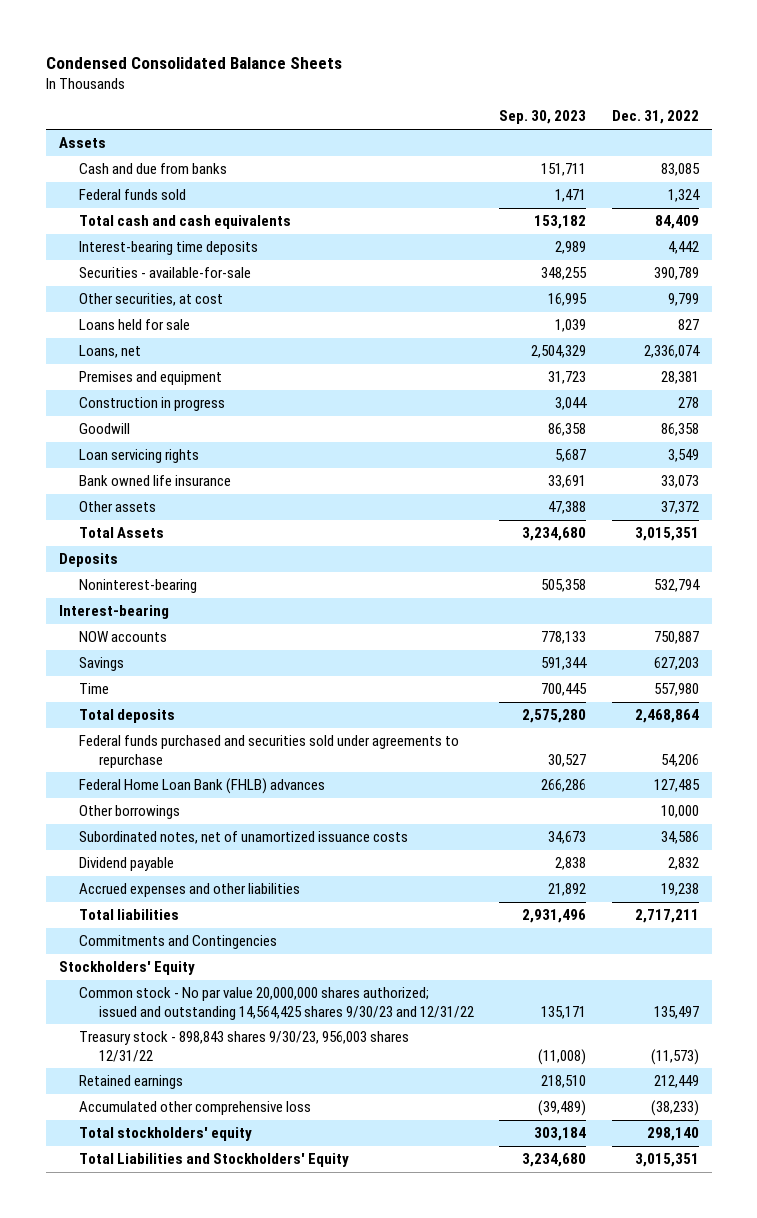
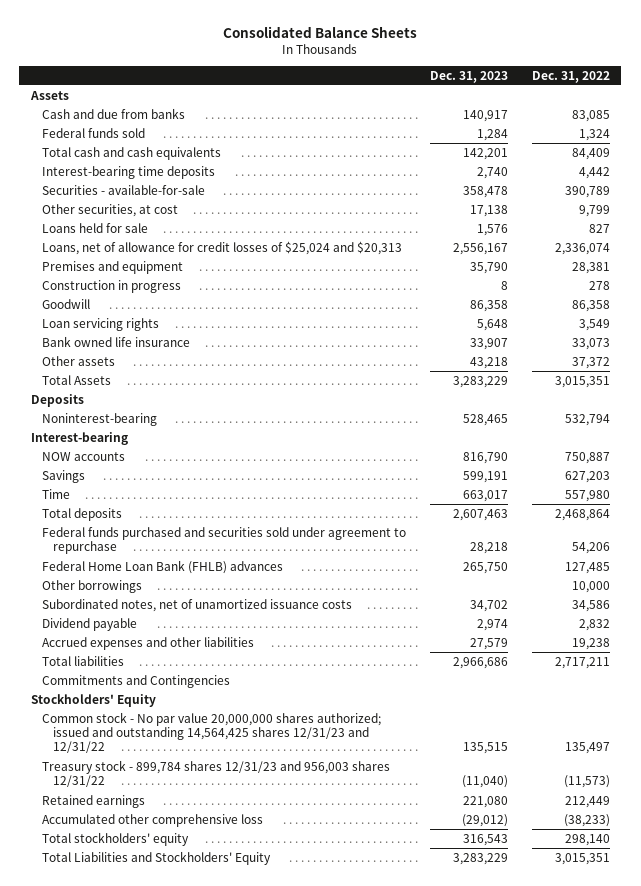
[45,56,342,69] Condensed Consolidated Balance Sheets -> [223,25,418,38] Consolidated Balance Sheets
[499,110,587,125] Sep. 30, 2023 -> none
none -> [429,70,508,83] Dec. 31, 2023
[78,345,141,359] Loans, net -> [42,240,403,255] Loans, net of allowance for credit losses of $25,024 and $20,313
[78,735,459,768] Federal funds purchased and securities sold under agreements to repurchase -> [42,526,407,555] Federal funds purchased and securities sold under agreement to repurchase
[78,987,474,1020] Common stock - No par value 20,000,000 shares authorized; issued and outstanding 14,564,425 shares 9/30/23 and 12/31/22 -> [42,711,382,754] Common stock - No par value 20,000,000 shares authorized; issued and outstanding 14,564,425 shares 12/31/23 and 12/31/22
[78,1031,409,1062] Treasury stock - 898,843 shares 9/30/23, 956,003 shares 12/31/22 -> [42,759,391,788] Treasury stock - 899,784 shares 12/31/23 and 956,003 shares 12/31/22

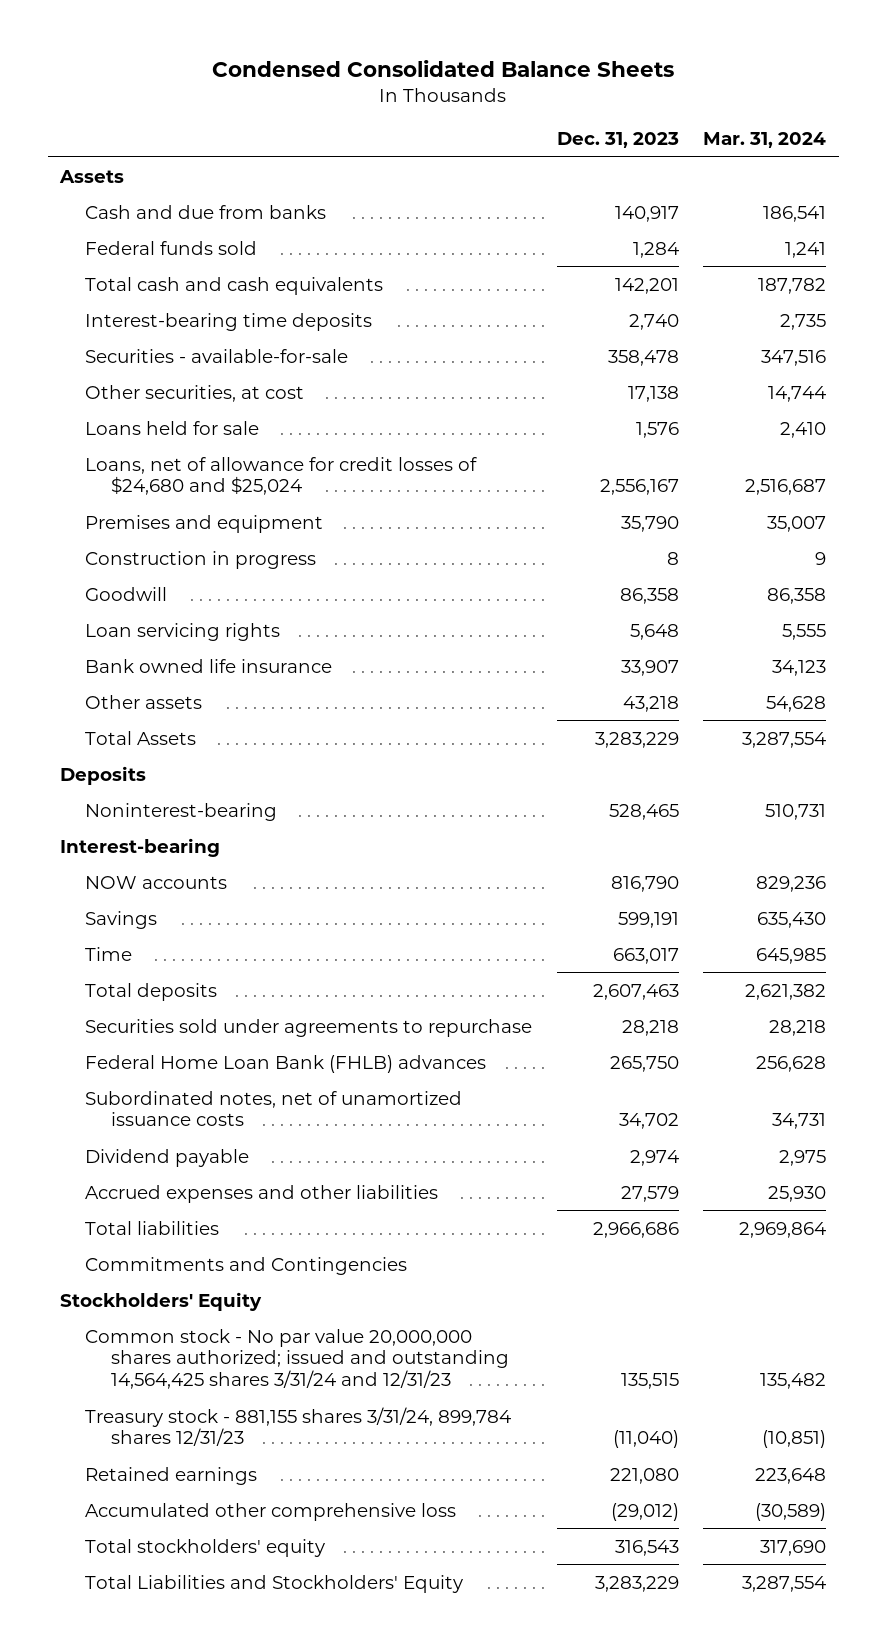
[223,25,418,38] Consolidated Balance Sheets -> [212,59,675,77] Condensed Consolidated Balance Sheets
[531,70,610,83] Dec. 31, 2022 -> none
none -> [703,131,827,148] Mar. 31, 2024
[42,240,403,255] Loans, net of allowance for credit losses of $25,024 and $20,313 -> [85,456,478,496] Loans, net of allowance for credit losses of $24,680 and $25,024
[42,526,407,555] Federal funds purchased and securities sold under agreement to repurchase -> [85,1018,533,1037] Securities sold under agreements to repurchase
[42,579,143,593] Other borrowings -> none
[42,711,382,754] Common stock - No par value 20,000,000 shares authorized; issued and outstanding 14,564,425 shares 12/31/23 and 12/31/22 -> [85,1328,509,1390] Common stock - No par value 20,000,000 shares authorized; issued and outstanding 14,564,425 shares 3/31/24 and 12/31/23
[42,759,391,788] Treasury stock - 899,784 shares 12/31/23 and 956,003 shares 12/31/22 -> [85,1406,512,1447] Treasury stock - 881,155 shares 3/31/24, 899,784 shares 12/31/23

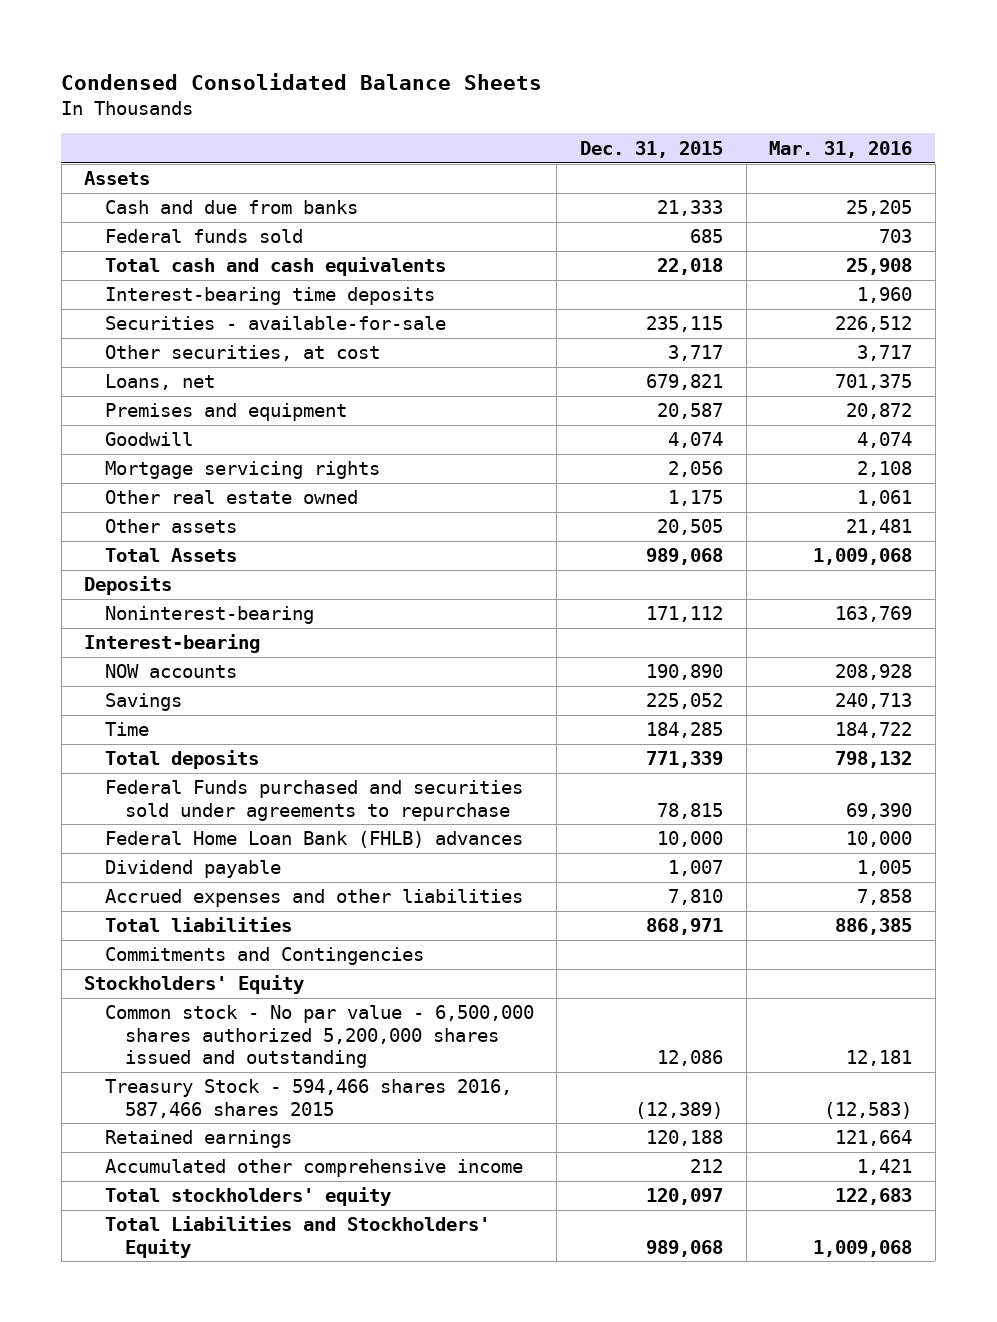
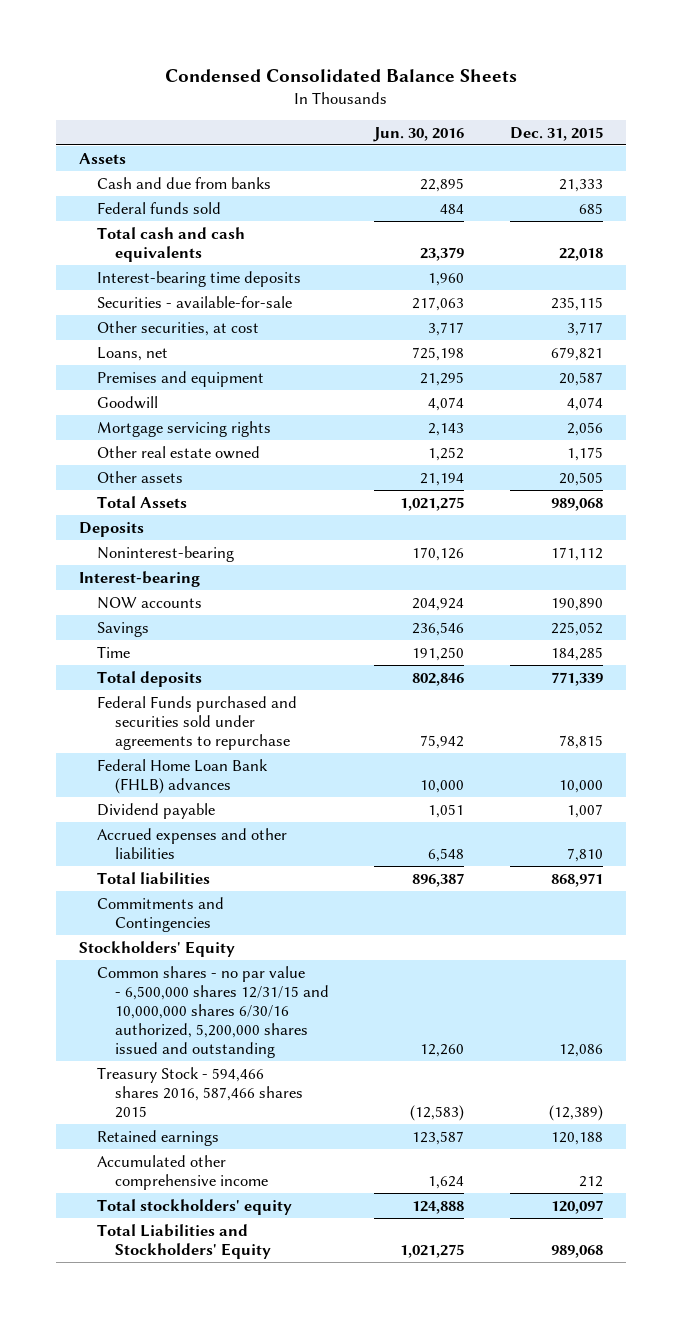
[769,140,913,158] Mar. 31, 2016 -> none
none -> [373,126,465,142] Jun. 30, 2016
[104,1005,534,1068] Common stock - No par value - 6,500,000 shares authorized 5,200,000 shares issued and outstanding -> [96,965,329,1058] Common shares - no par value - 6,500,000 shares 12/31/15 and 10,000,000 shares 6/30/16 authorized, 5,200,000 shares issued and outstanding

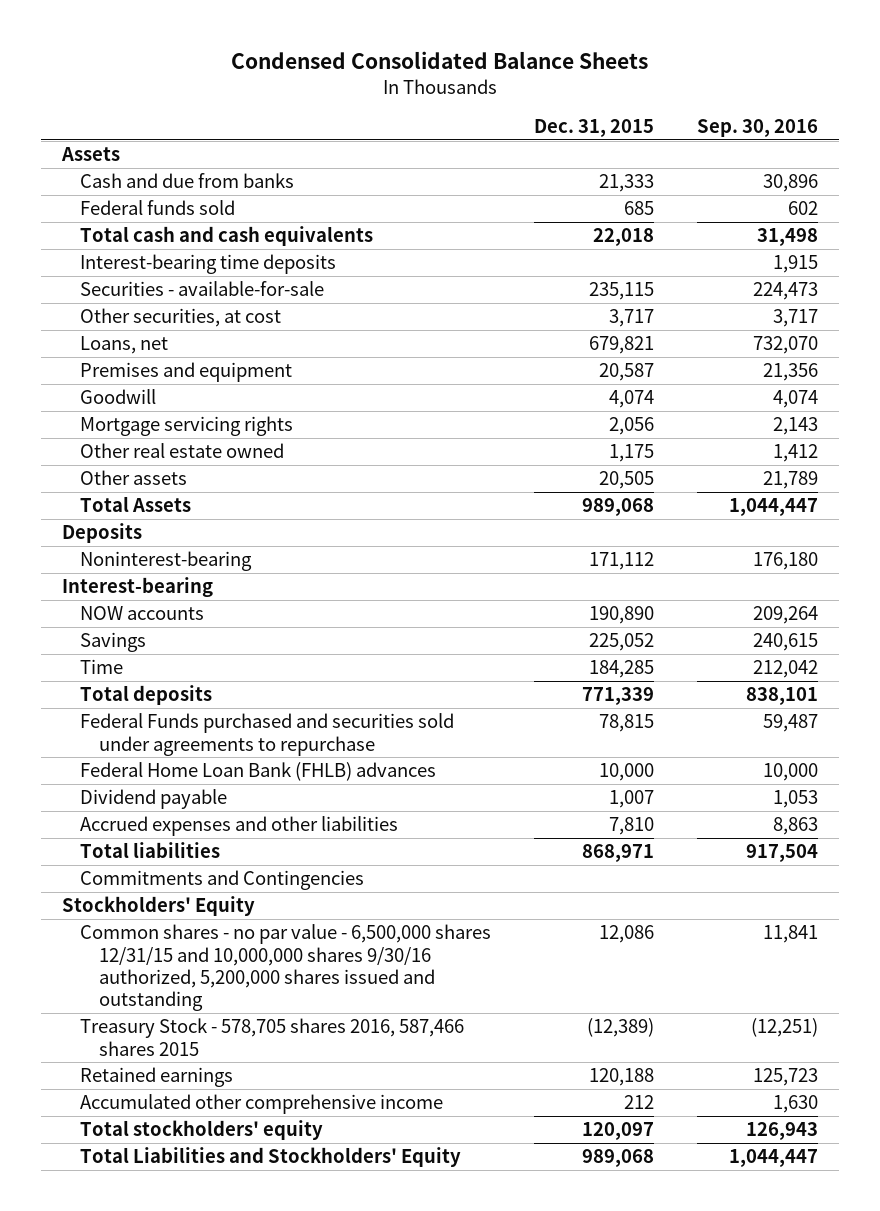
[373,126,465,142] Jun. 30, 2016 -> none
none -> [696,118,818,137] Sep. 30, 2016
[96,965,329,1058] Common shares - no par value - 6,500,000 shares 12/31/15 and 10,000,000 shares 6/30/16 authorized, 5,200,000 shares issued and outstanding -> [80,924,492,1012] Common shares - no par value - 6,500,000 shares 12/31/15 and 10,000,000 shares 9/30/16 authorized, 5,200,000 shares issued and outstanding
[96,1066,303,1118] Treasury Stock - 594,466 shares 2016, 587,466 shares 2015 -> [80,1018,465,1056] Treasury Stock - 578,705 shares 2016, 587,466 shares 2015

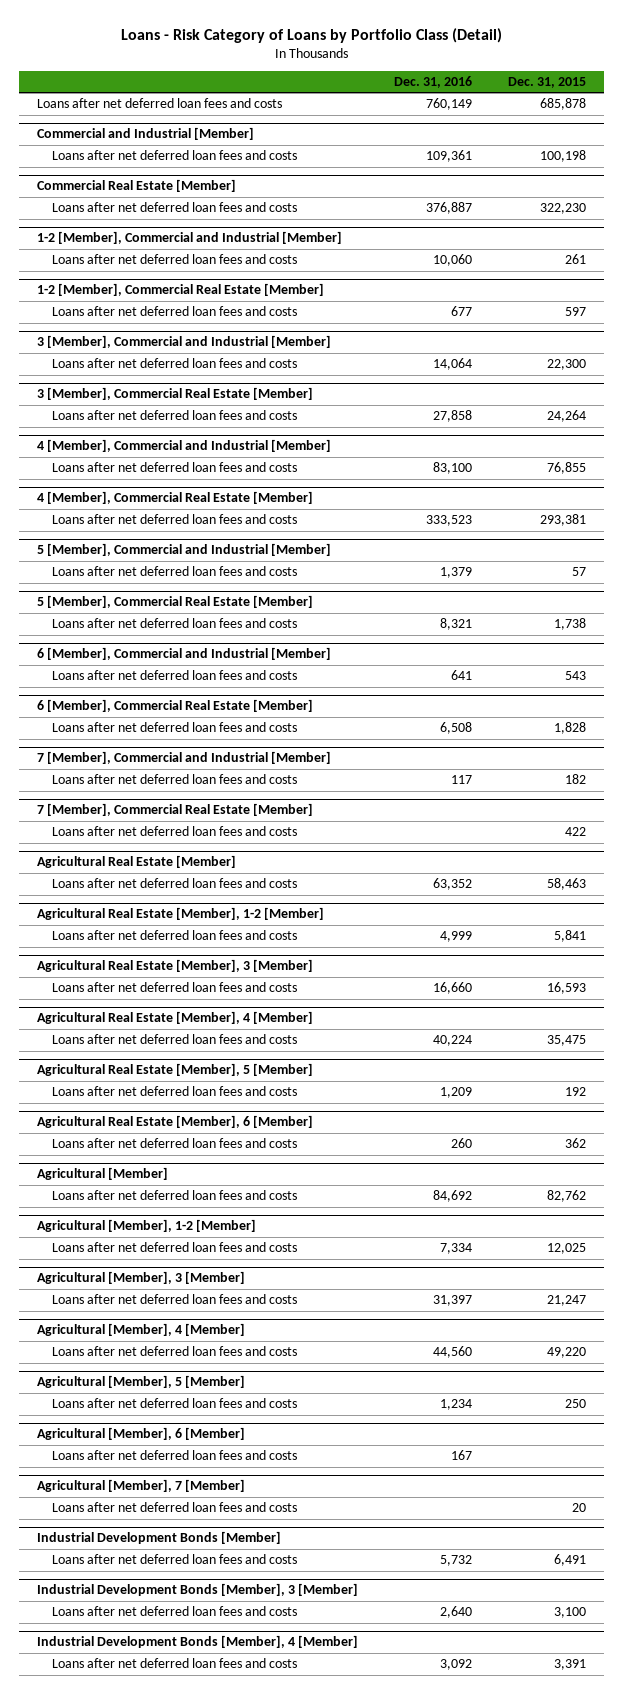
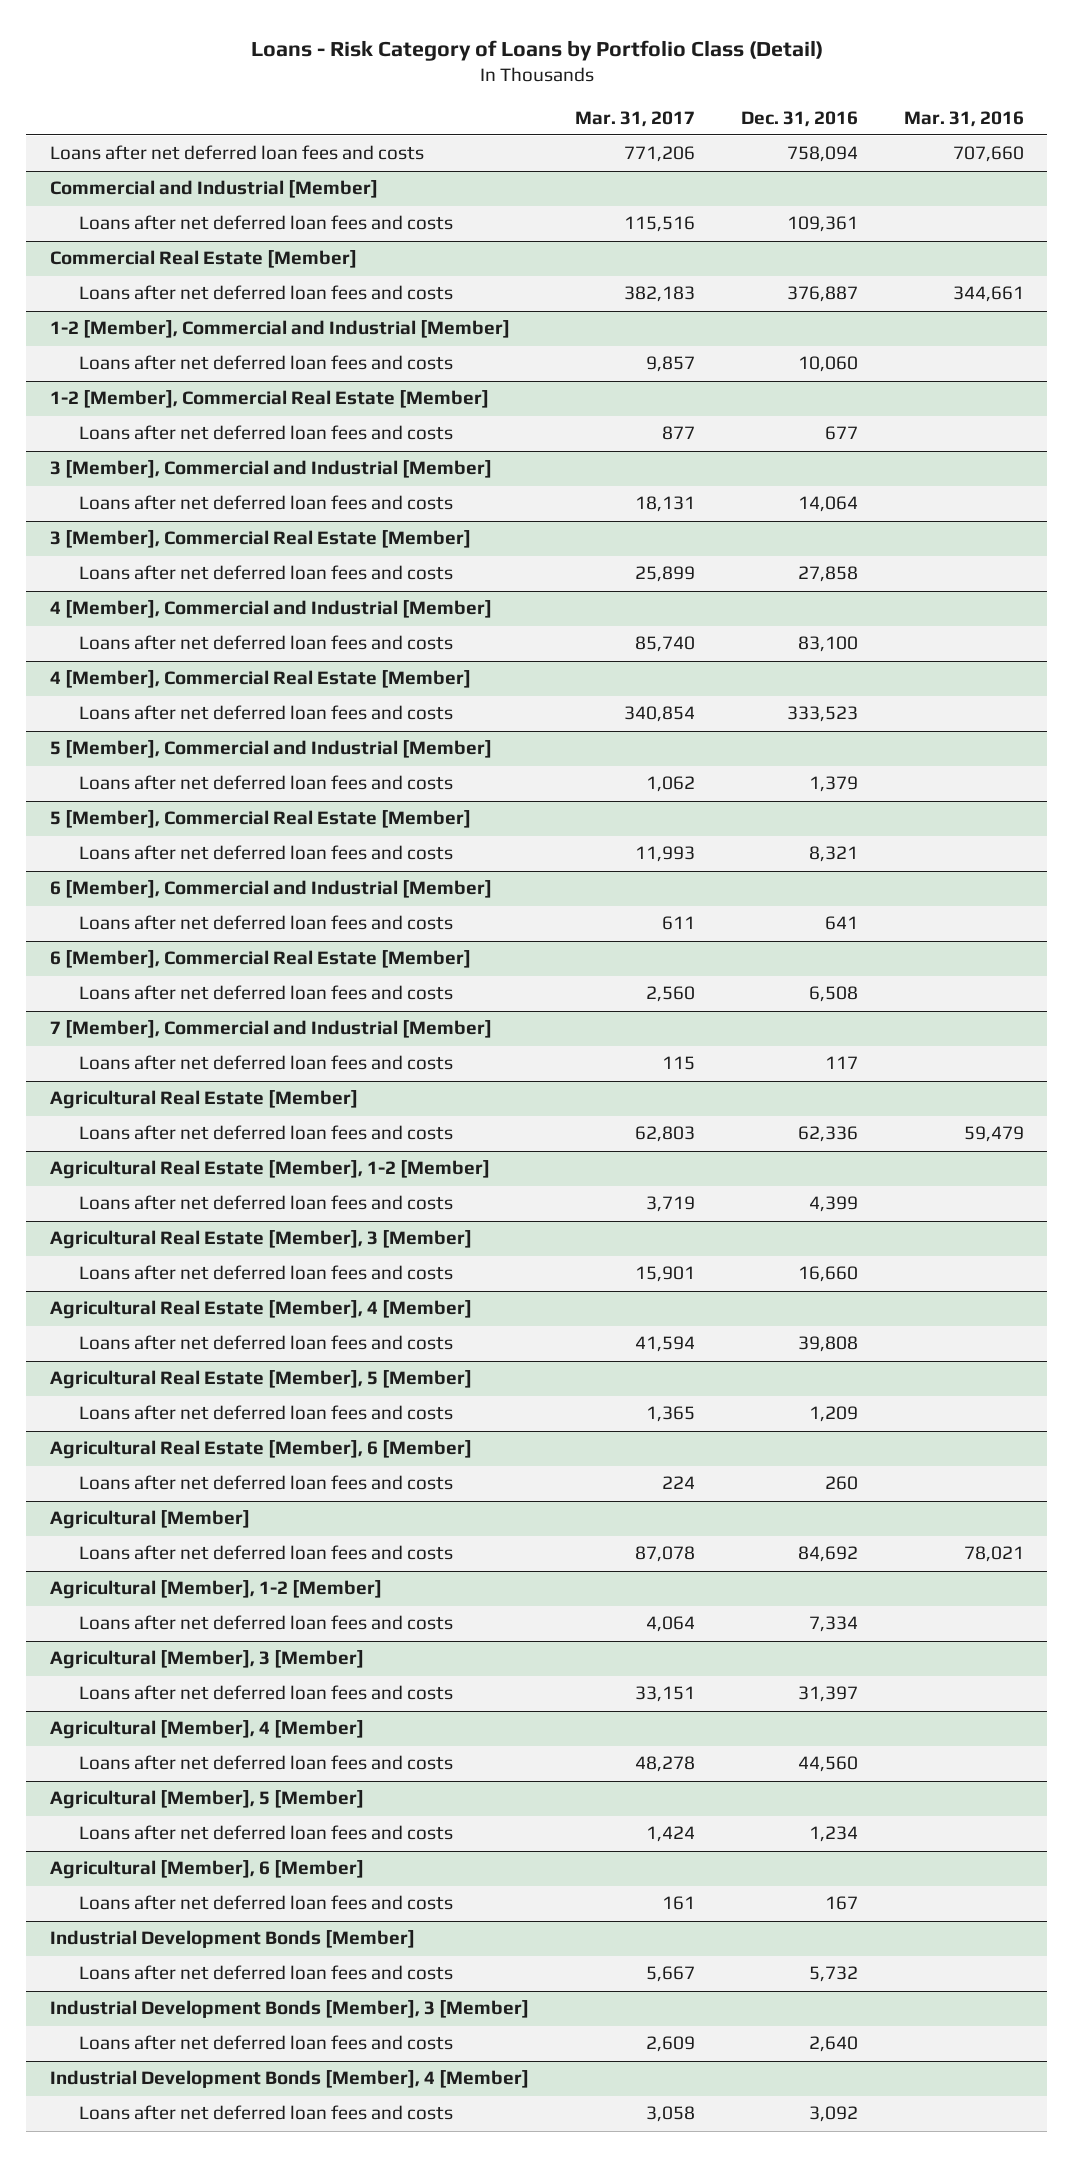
[508,76,587,88] Dec. 31, 2015 -> none
none -> [574,110,695,127] Mar. 31, 2017
none -> [904,110,1025,127] Mar. 31, 2016
[426,98,473,111] 760,149 -> [787,146,859,163] 758,094
[36,803,313,817] 7 [Member], Commercial Real Estate [Member] -> none
[51,826,297,837] Loans after net deferred loan fees and costs -> none
[433,878,473,891] 63,352 -> [798,1126,859,1143] 62,336
[440,931,473,943] 4,999 -> [809,1196,859,1213] 4,399
[433,1035,473,1047] 40,224 -> [798,1336,859,1353] 39,808
[36,1479,245,1493] Agricultural [Member], 7 [Member] -> none
[51,1502,297,1513] Loans after net deferred loan fees and costs -> none

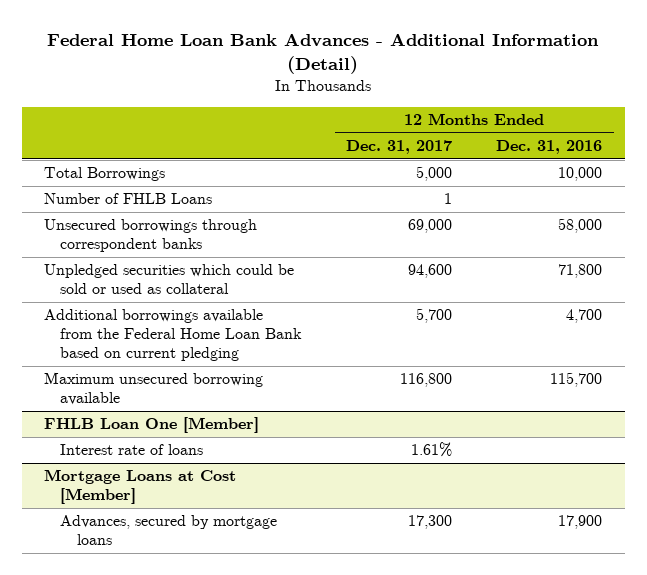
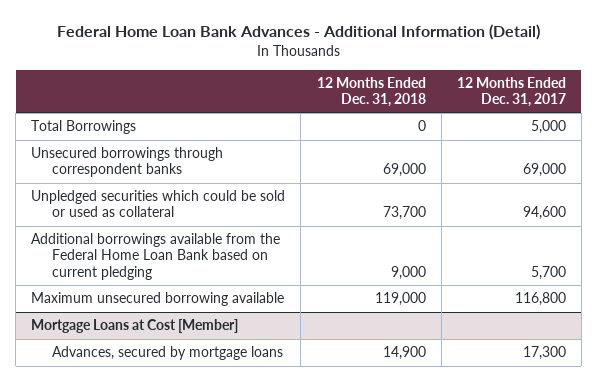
[496,139,603,154] Dec. 31, 2016 -> none
none -> [316,76,426,108] 12 Months Ended Dec. 31, 2018
[44,193,213,205] Number of FHLB Loans -> none
[44,417,260,434] FHLB Loan One [Member] -> none
[60,444,204,456] Interest rate of loans -> none

